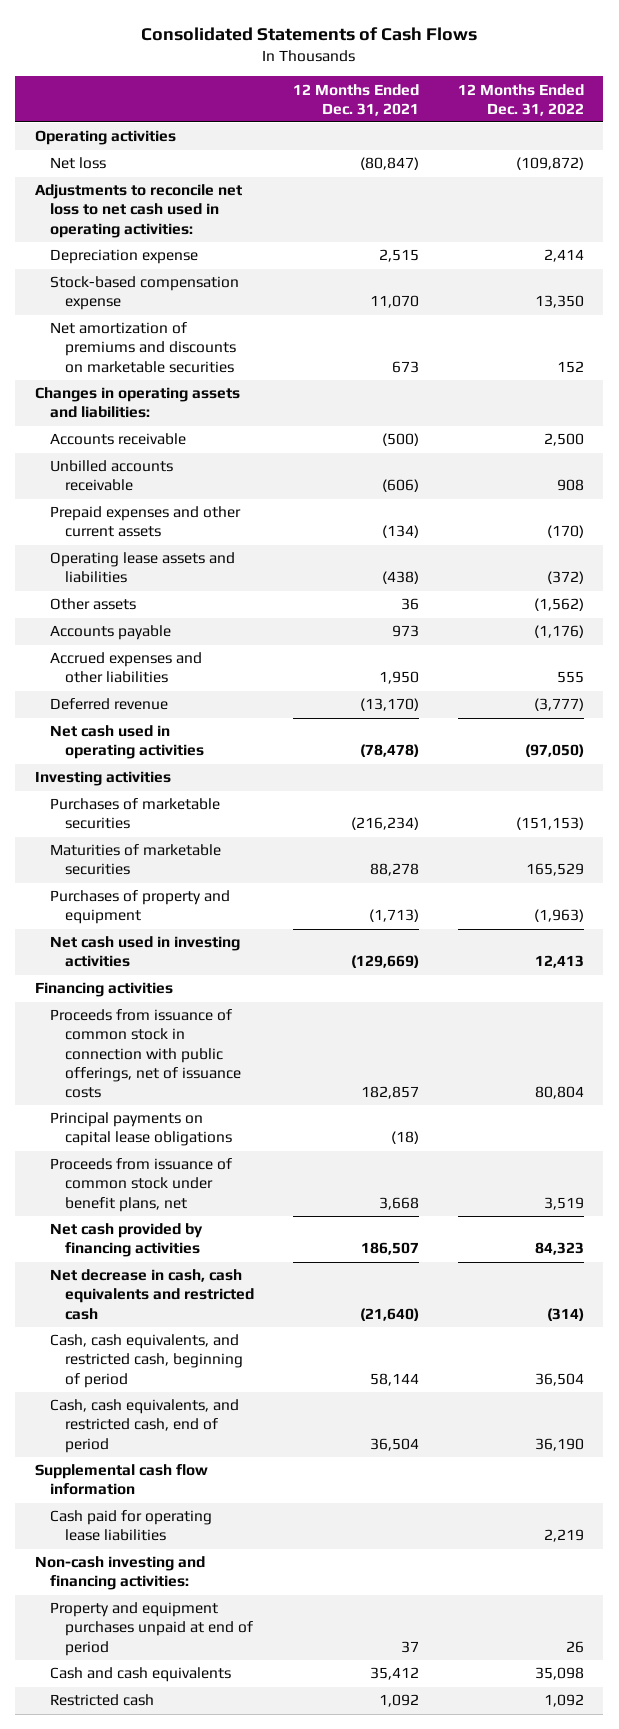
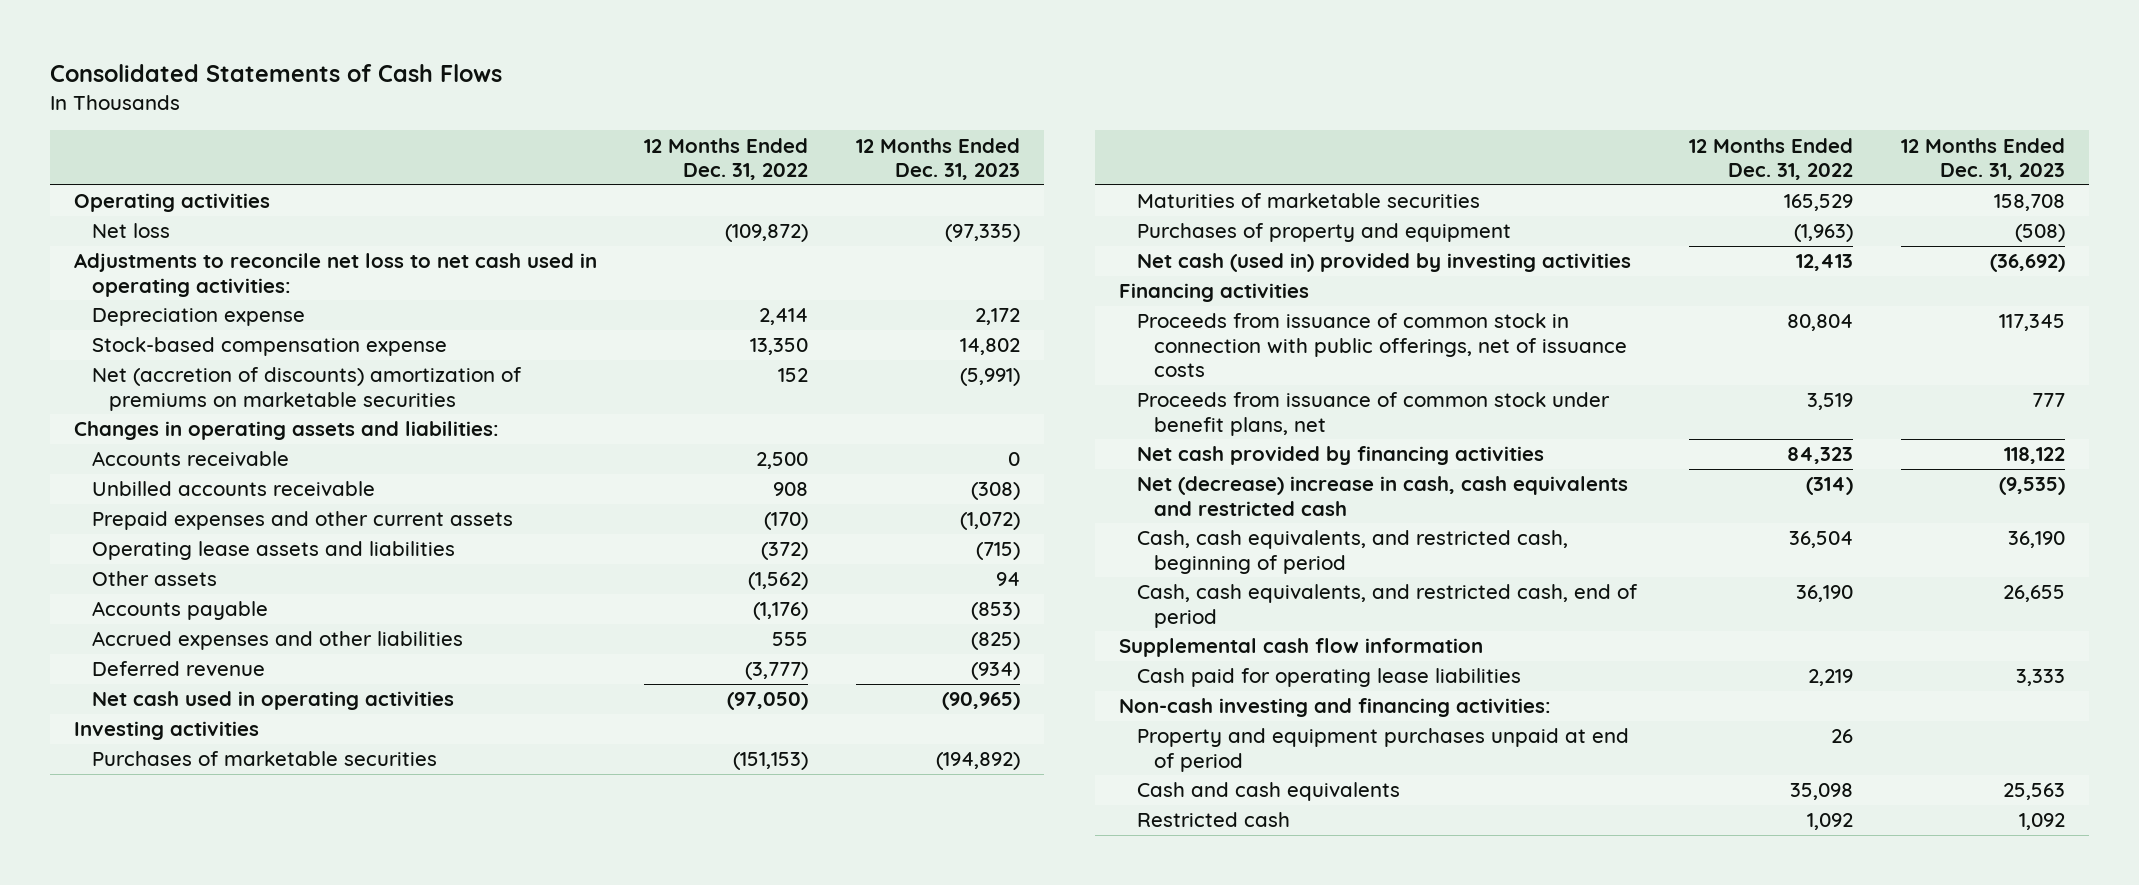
[292,83,419,116] 12 Months Ended Dec. 31, 2021 -> none
none -> [855,137,1020,181] 12 Months Ended Dec. 31, 2023
[49,322,236,373] Net amortization of premiums and discounts on marketable securities -> [91,367,522,411] Net (accretion of discounts) amortization of premiums on marketable securities
[49,936,240,968] Net cash used in investing activities -> [1136,253,1631,273] Net cash (used in) provided by investing activities
[49,1112,232,1147] Principal payments on capital lease obligations -> none
[49,1269,254,1320] Net decrease in cash, cash equivalents and restricted cash -> [1136,476,1628,516] Net (decrease) increase in cash, cash equivalents and restricted cash

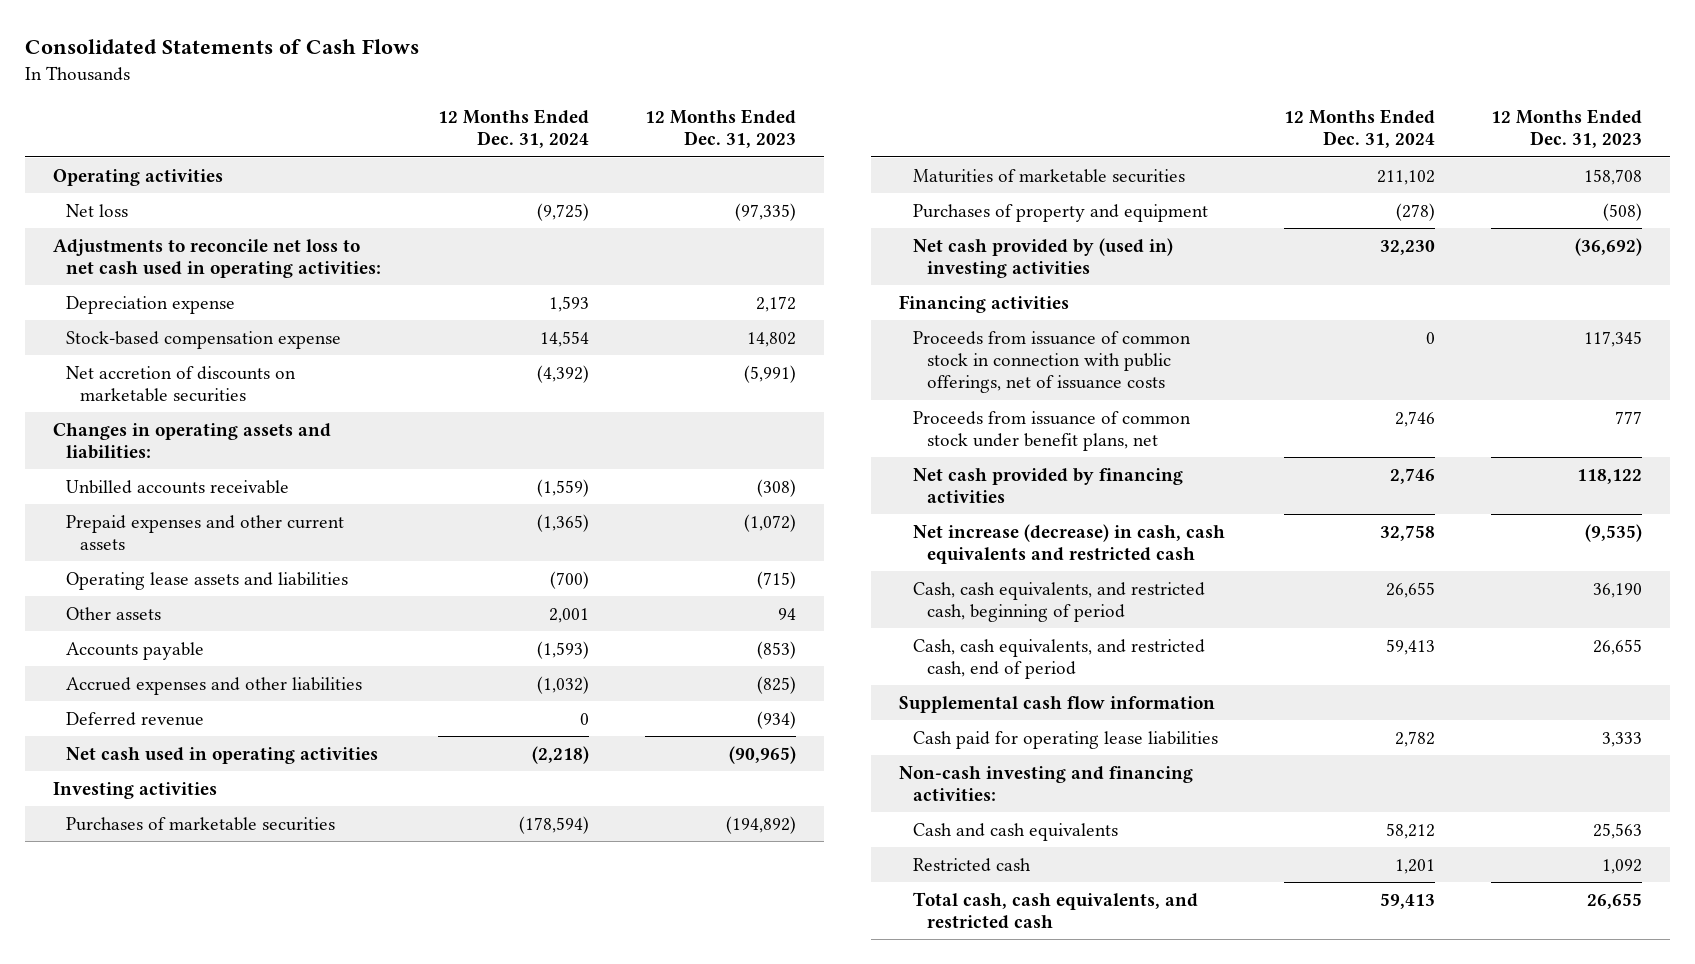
[644,137,809,181] 12 Months Ended Dec. 31, 2022 -> none
none -> [437,109,589,149] 12 Months Ended Dec. 31, 2024
[91,367,522,411] Net (accretion of discounts) amortization of premiums on marketable securities -> [66,365,297,402] Net accretion of discounts on marketable securities
[91,451,289,467] Accounts receivable -> none
[1136,253,1631,273] Net cash (used in) provided by investing activities -> [912,237,1173,278] Net cash provided by (used in) investing activities
[1136,476,1628,516] Net (decrease) increase in cash, cash equivalents and restricted cash -> [912,523,1225,564] Net increase (decrease) in cash, cash equivalents and restricted cash
[1136,728,1629,772] Property and equipment purchases unpaid at end of period -> none
none -> [912,891,1198,929] Total cash, cash equivalents, and restricted cash

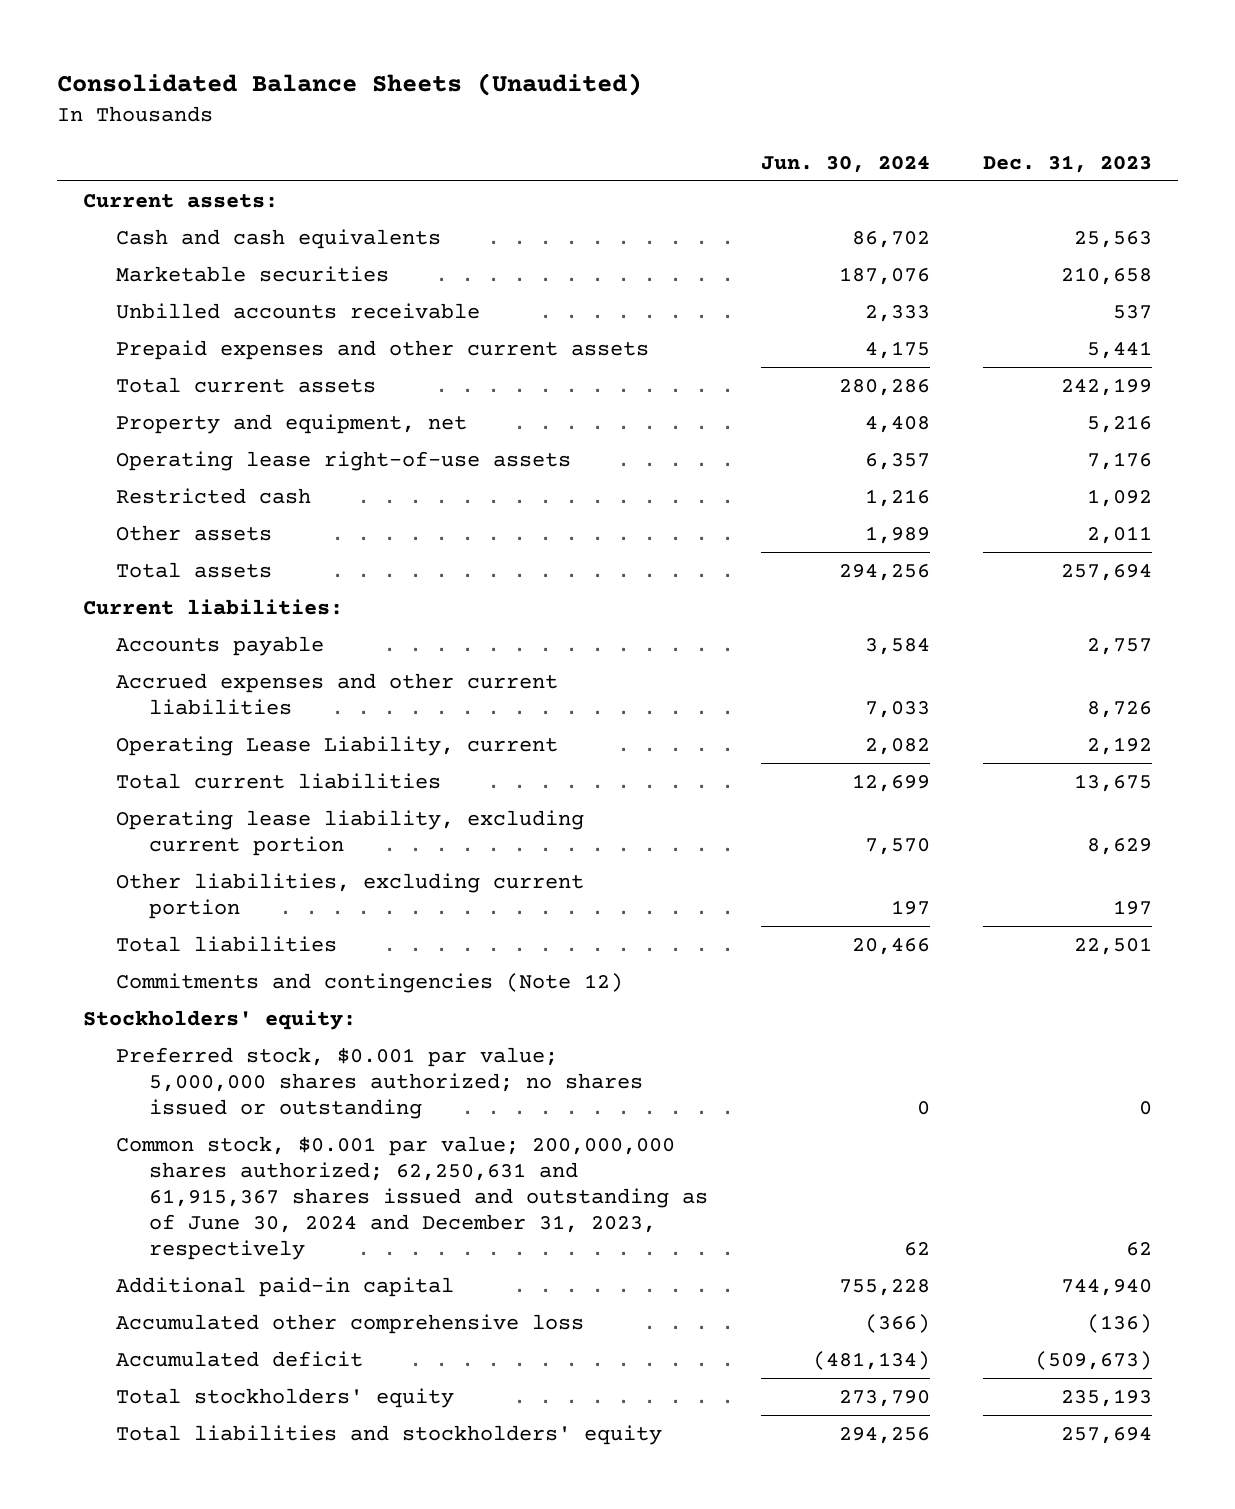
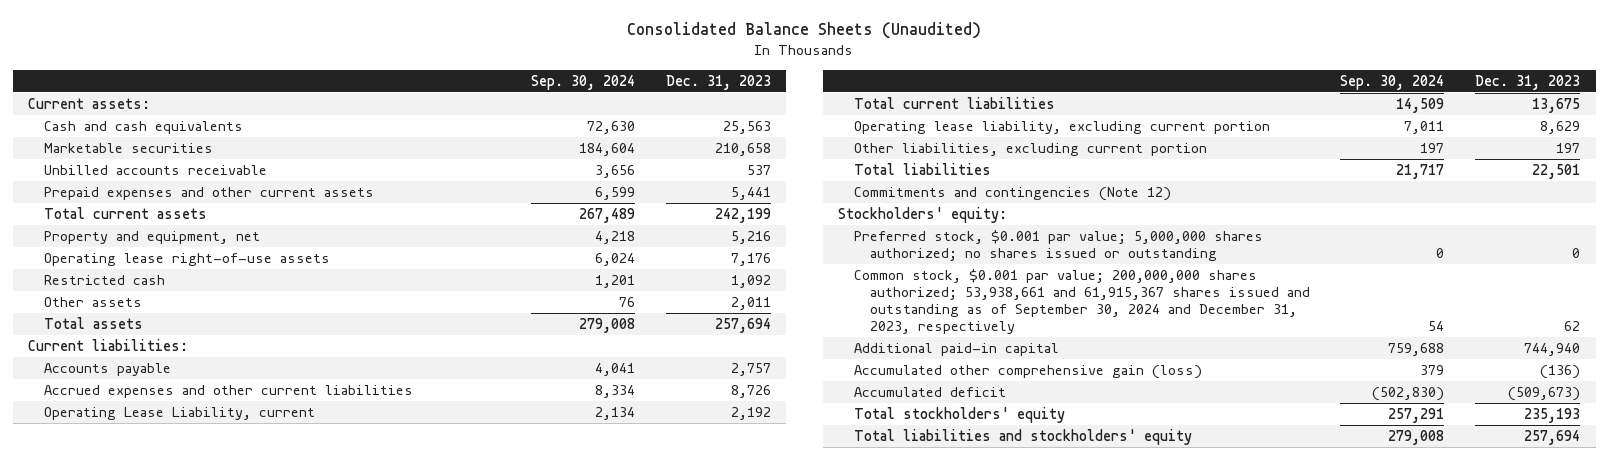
[760,155,930,173] Jun. 30, 2024 -> none
none -> [530,74,635,90] Sep. 30, 2024
[116,1136,708,1260] Common stock, $0.001 par value; 200,000,000 shares authorized; 62,250,631 and 61,915,367 shares issued and outstanding as of June 30, 2024 and December 31, 2023, respectively -> [853,269,1310,335] Common stock, $0.001 par value; 200,000,000 shares authorized; 53,938,661 and 61,915,367 shares issued and outstanding as of September 30, 2024 and December 31, 2023, respectively
[116,1314,585,1335] Accumulated other comprehensive loss -> [853,365,1202,380] Accumulated other comprehensive gain (loss)

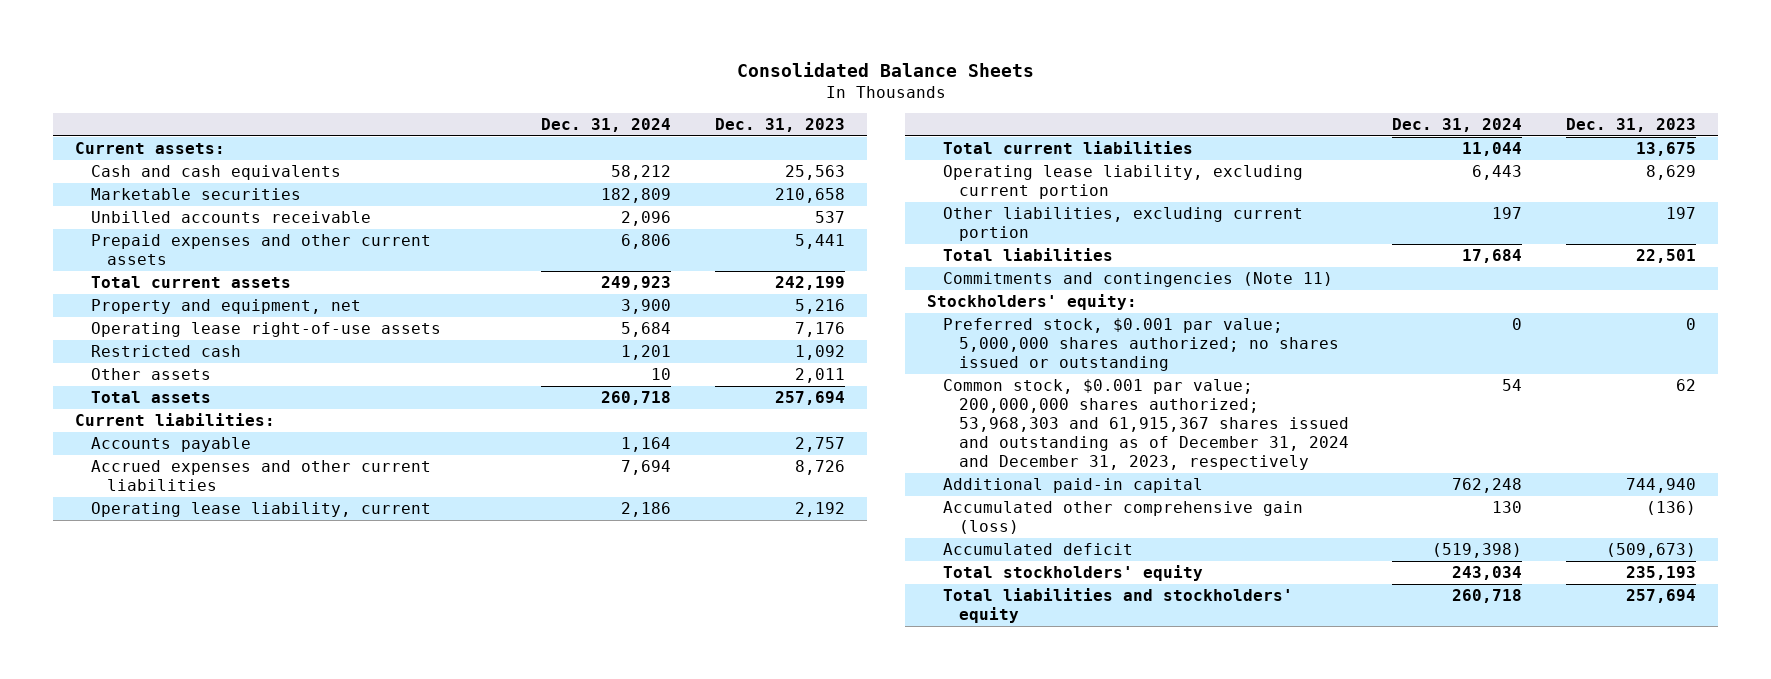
[627,22,982,40] Consolidated Balance Sheets (Unaudited) -> [736,62,1034,78] Consolidated Balance Sheets
[530,74,635,90] Sep. 30, 2024 -> none
none -> [541,117,672,132] Dec. 31, 2024
[44,407,316,421] Operating Lease Liability, current -> [91,501,432,517] Operating lease liability, current
[853,187,1171,202] Commitments and contingencies (Note 12) -> [942,271,1333,287] Commitments and contingencies (Note 11)
[853,269,1310,335] Common stock, $0.001 par value; 200,000,000 shares authorized; 53,938,661 and 61,915,367 shares issued and outstanding as of September 30, 2024 and December 31, 2023, respectively -> [942,378,1349,470] Common stock, $0.001 par value; 200,000,000 shares authorized; 53,968,303 and 61,915,367 shares issued and outstanding as of December 31, 2024 and December 31, 2023, respectively

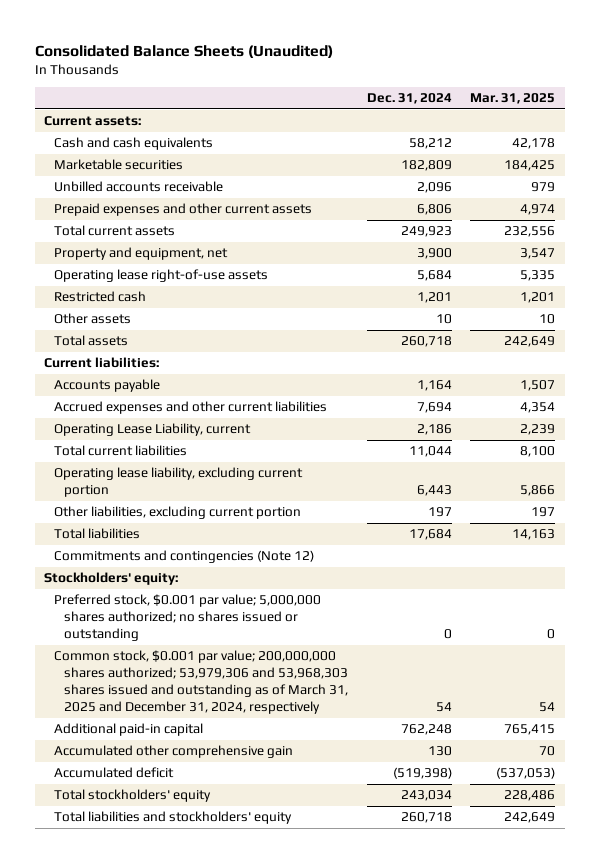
[736,62,1034,78] Consolidated Balance Sheets -> [35,44,334,58] Consolidated Balance Sheets (Unaudited)
[714,117,845,132] Dec. 31, 2023 -> none
none -> [470,93,556,105] Mar. 31, 2025
[91,501,432,517] Operating lease liability, current -> [54,423,252,437] Operating Lease Liability, current
[942,271,1333,287] Commitments and contingencies (Note 11) -> [54,550,315,564] Commitments and contingencies (Note 12)
[942,378,1349,470] Common stock, $0.001 par value; 200,000,000 shares authorized; 53,968,303 and 61,915,367 shares issued and outstanding as of December 31, 2024 and December 31, 2023, respectively -> [54,650,349,715] Common stock, $0.001 par value; 200,000,000 shares authorized; 53,979,306 and 53,968,303 shares issued and outstanding as of March 31, 2025 and December 31, 2024, respectively
[942,500,1303,534] Accumulated other comprehensive gain (loss) -> [54,745,294,759] Accumulated other comprehensive gain

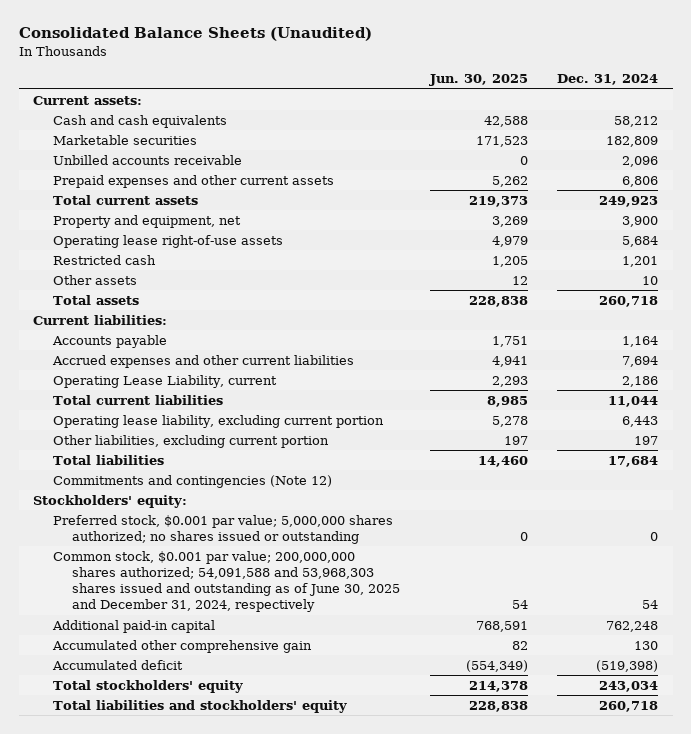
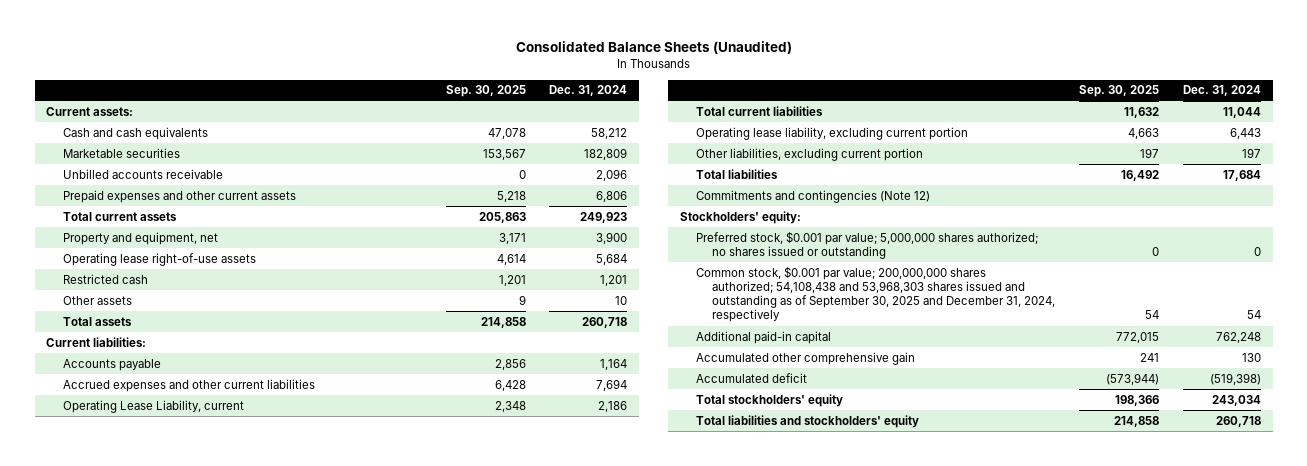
[428,74,528,87] Jun. 30, 2025 -> none
none -> [445,85,526,98] Sep. 30, 2025
[52,550,401,613] Common stock, $0.001 par value; 200,000,000 shares authorized; 54,091,588 and 53,968,303 shares issued and outstanding as of June 30, 2025 and December 31, 2024, respectively -> [696,265,1056,323] Common stock, $0.001 par value; 200,000,000 shares authorized; 54,108,438 and 53,968,303 shares issued and outstanding as of September 30, 2025 and December 31, 2024, respectively

